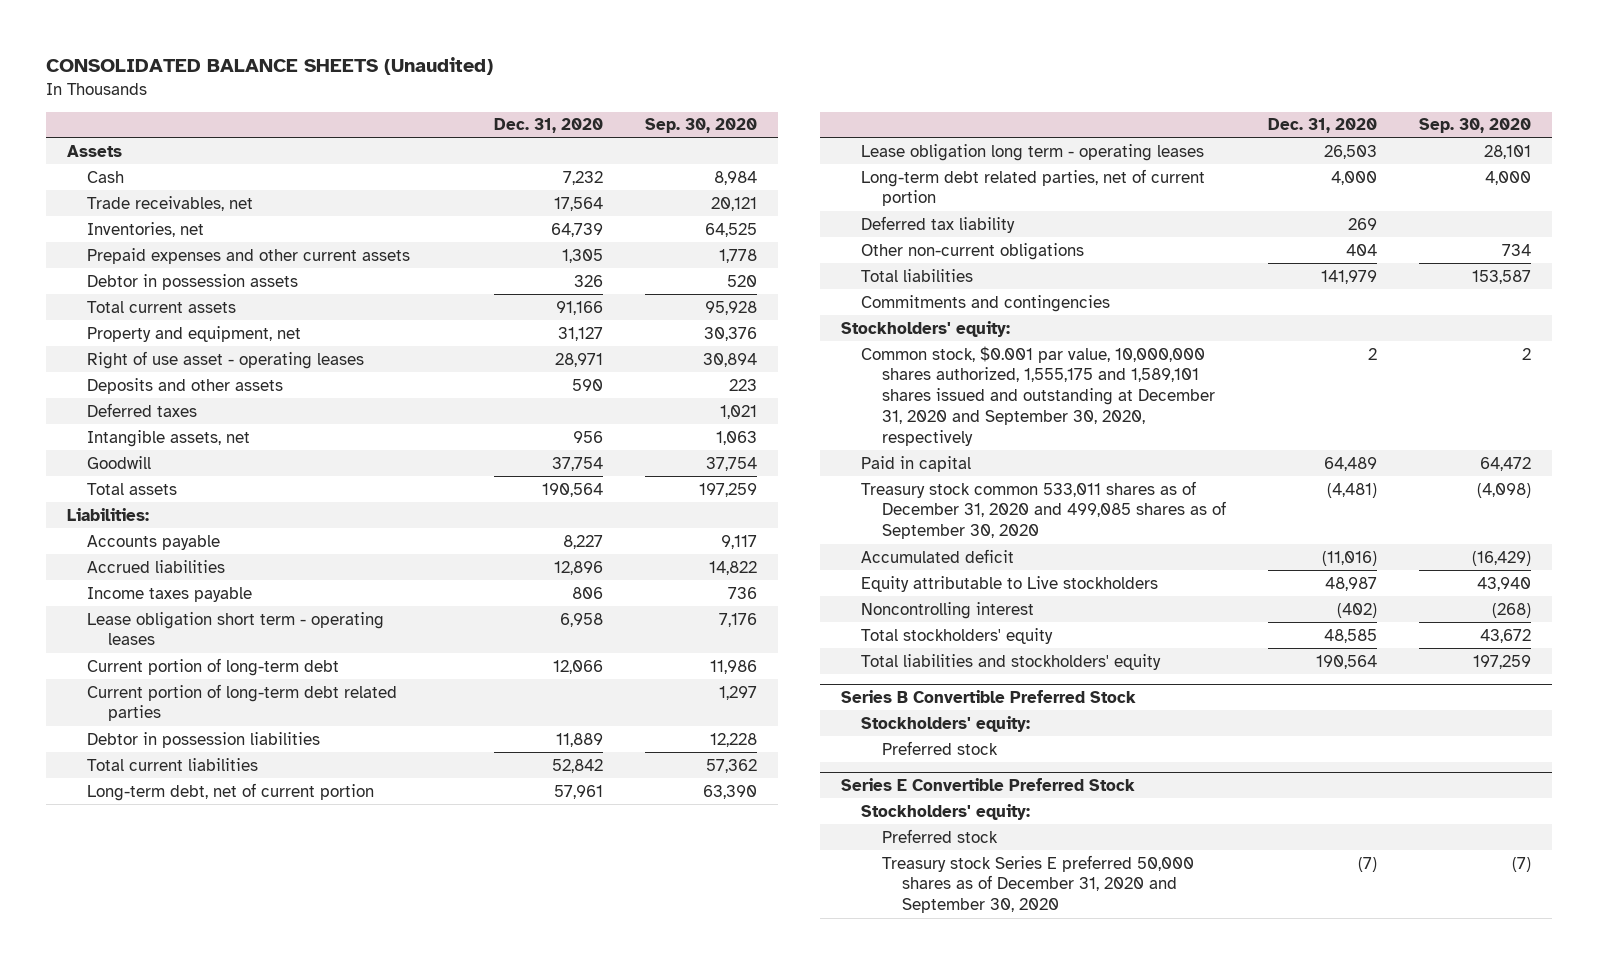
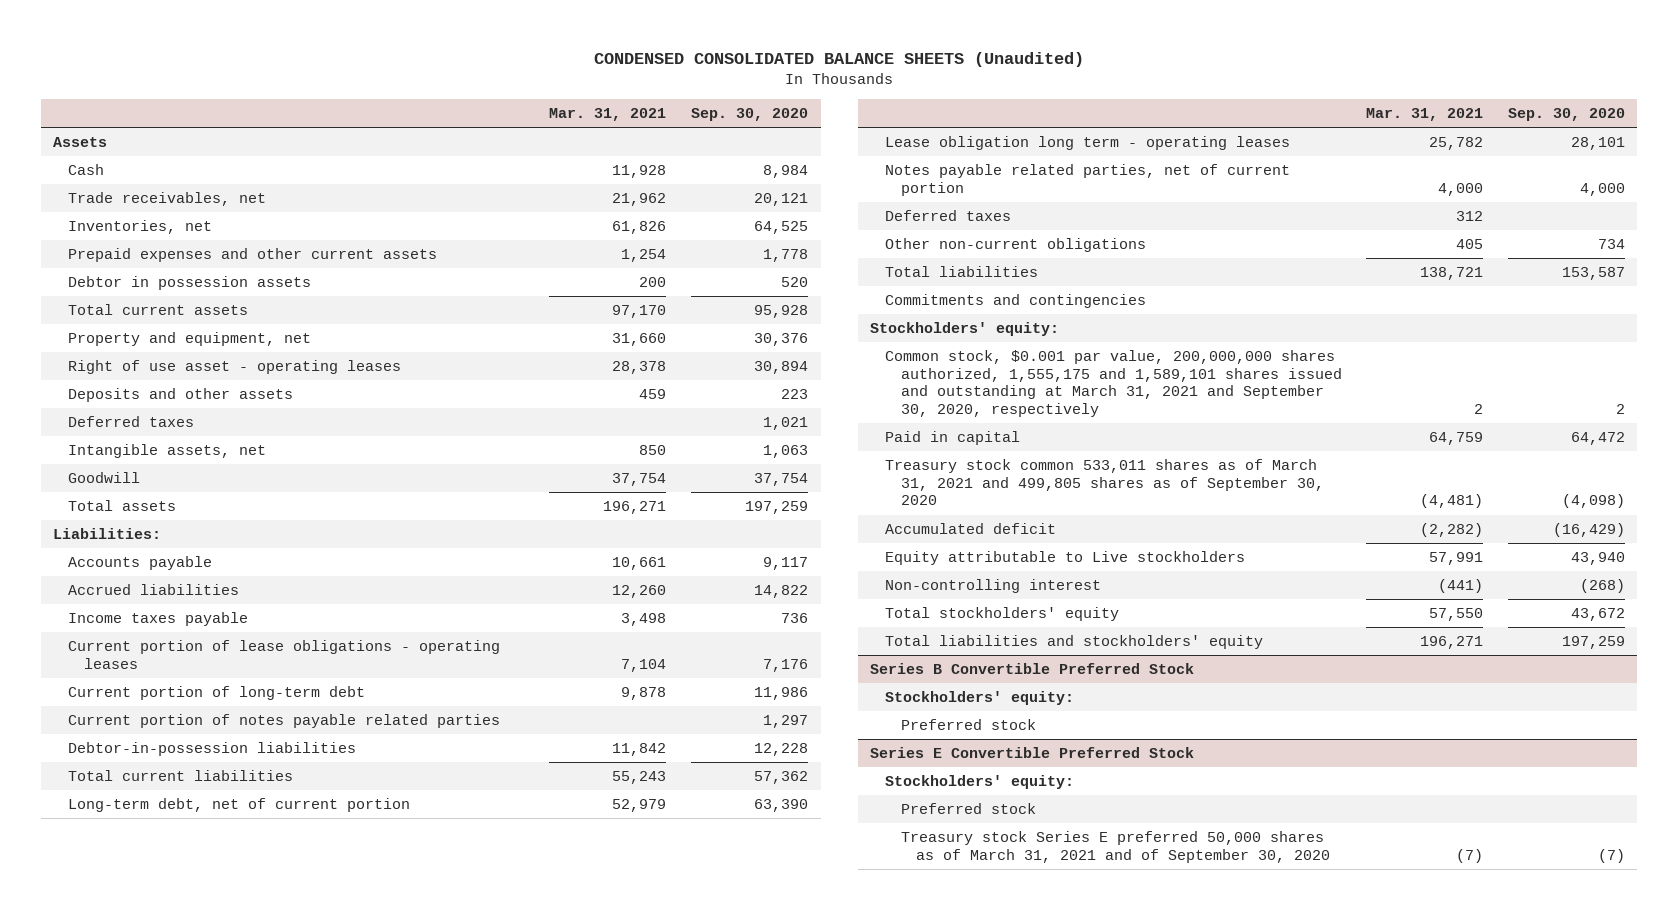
[45,56,493,75] CONSOLIDATED BALANCE SHEETS (Unaudited) -> [594,51,1085,67] CONDENSED CONSOLIDATED BALANCE SHEETS (Unaudited)
[493,118,603,134] Dec. 31, 2020 -> none
none -> [549,108,667,122] Mar. 31, 2021
[87,611,385,646] Lease obligation short term - operating leases -> [68,640,501,669] Current portion of lease obligations - operating leases
[87,683,398,722] Current portion of long-term debt related parties -> [68,714,501,729] Current portion of notes payable related parties
[87,731,321,748] Debtor in possession liabilities -> [68,742,357,757] Debtor-in-possession liabilities
[861,168,1206,207] Long-term debt related parties, net of current portion -> [885,164,1291,196] Notes payable related parties, net of current portion
[861,215,1016,233] Deferred tax liability -> [885,210,1012,222] Deferred taxes
[861,345,1215,447] Common stock, $0.001 par value, 10,000,000 shares authorized, 1,555,175 and 1,589,101 shares issued and outstanding at December 31, 2020 and September 30, 2020, respectively -> [885,350,1342,417] Common stock, $0.001 par value, 200,000,000 shares authorized, 1,555,175 and 1,589,101 shares issued and outstanding at March 31, 2021 and September 30, 2020, respectively
[861,480,1226,540] Treasury stock common 533,011 shares as of December 31, 2020 and 499,085 shares as of September 30, 2020 -> [885,459,1324,506] Treasury stock common 533,011 shares as of March 31, 2021 and 499,805 shares as of September 30, 2020
[861,601,1035,619] Noncontrolling interest -> [885,579,1102,594] Non-controlling interest
[881,854,1194,914] Treasury stock Series E preferred 50,000 shares as of December 31, 2020 and September 30, 2020 -> [900,831,1330,863] Treasury stock Series E preferred 50,000 shares as of March 31, 2021 and of September 30, 2020

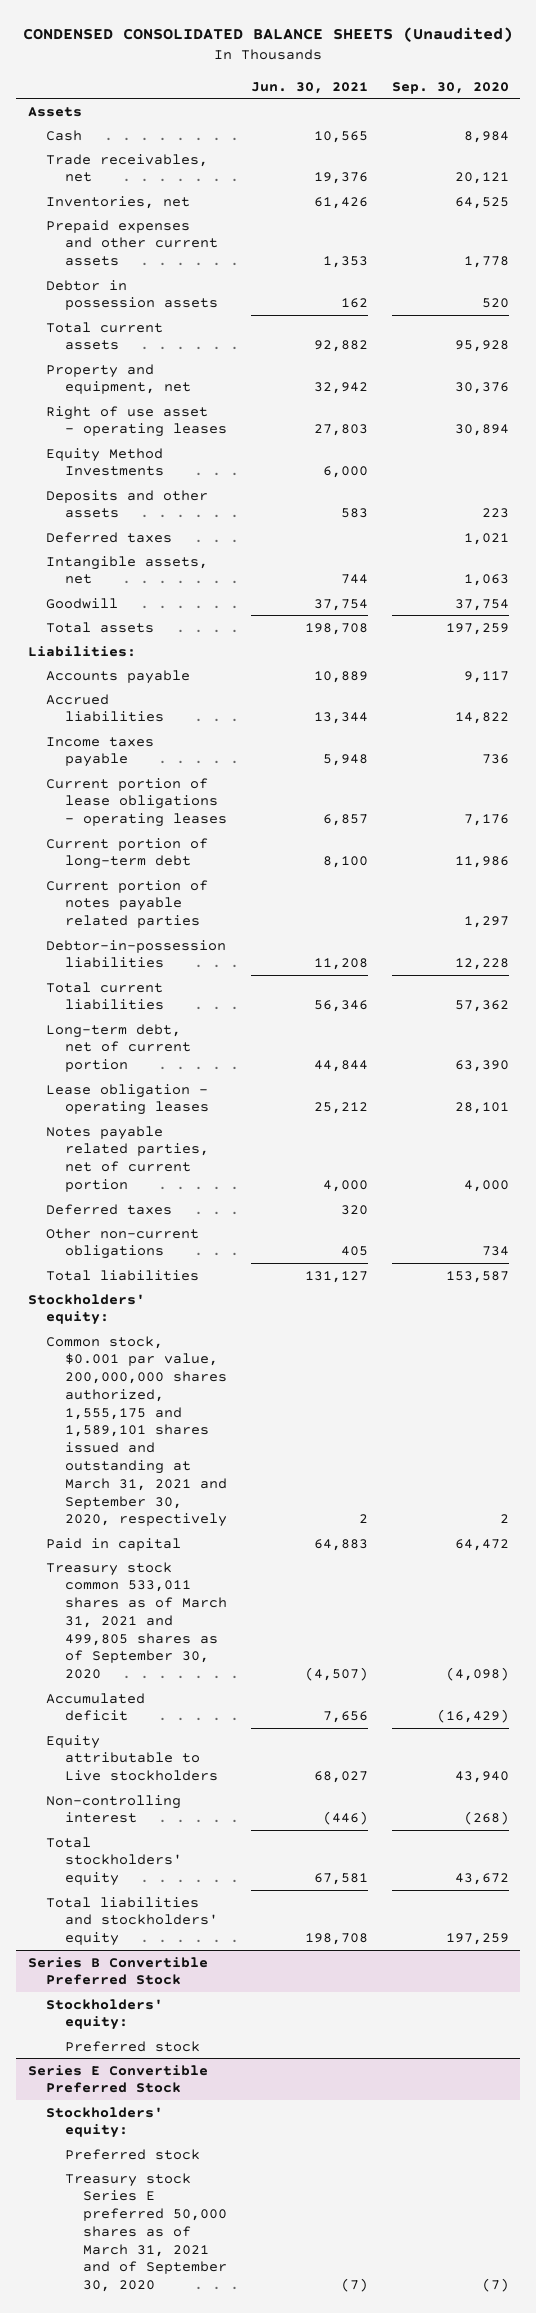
[549,108,667,122] Mar. 31, 2021 -> none
none -> [251,81,369,94] Jun. 30, 2021
none -> [46,447,164,477] Equity Method Investments
[885,136,1291,151] Lease obligation long term - operating leases -> [46,1083,209,1116] Lease obligation - operating leases
[885,294,1147,309] Commitments and contingencies -> none

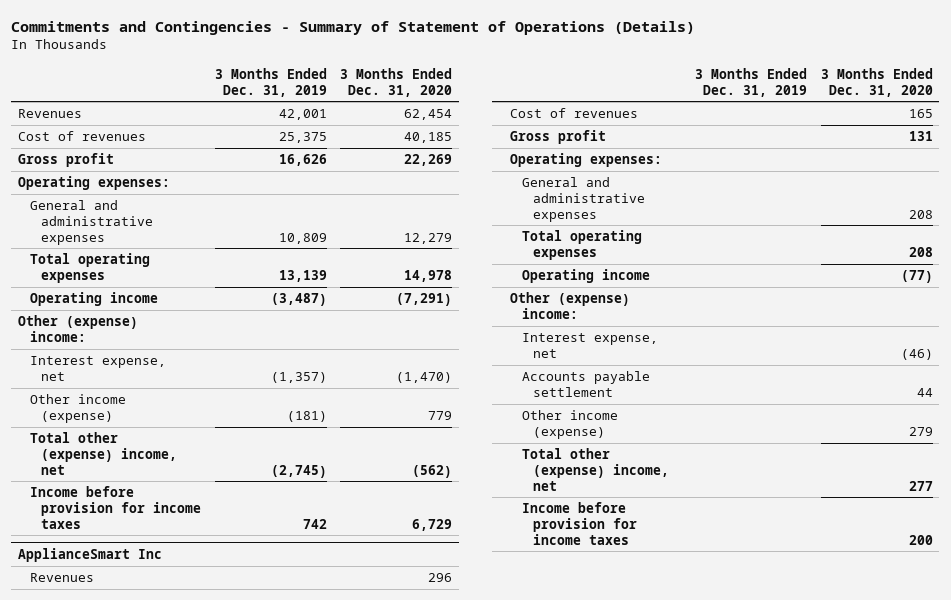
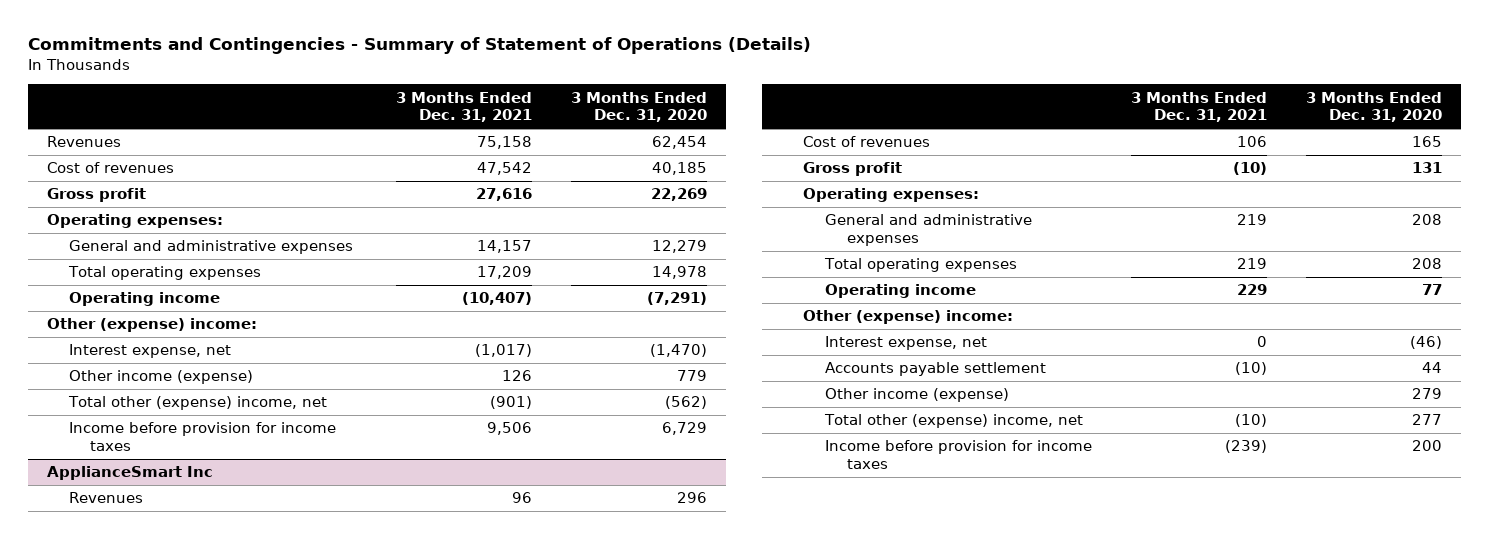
[214,67,327,97] 3 Months Ended Dec. 31, 2019 -> none
none -> [395,91,532,123] 3 Months Ended Dec. 31, 2021
[900,270,933,284] (77) -> [1421,284,1442,296] 77

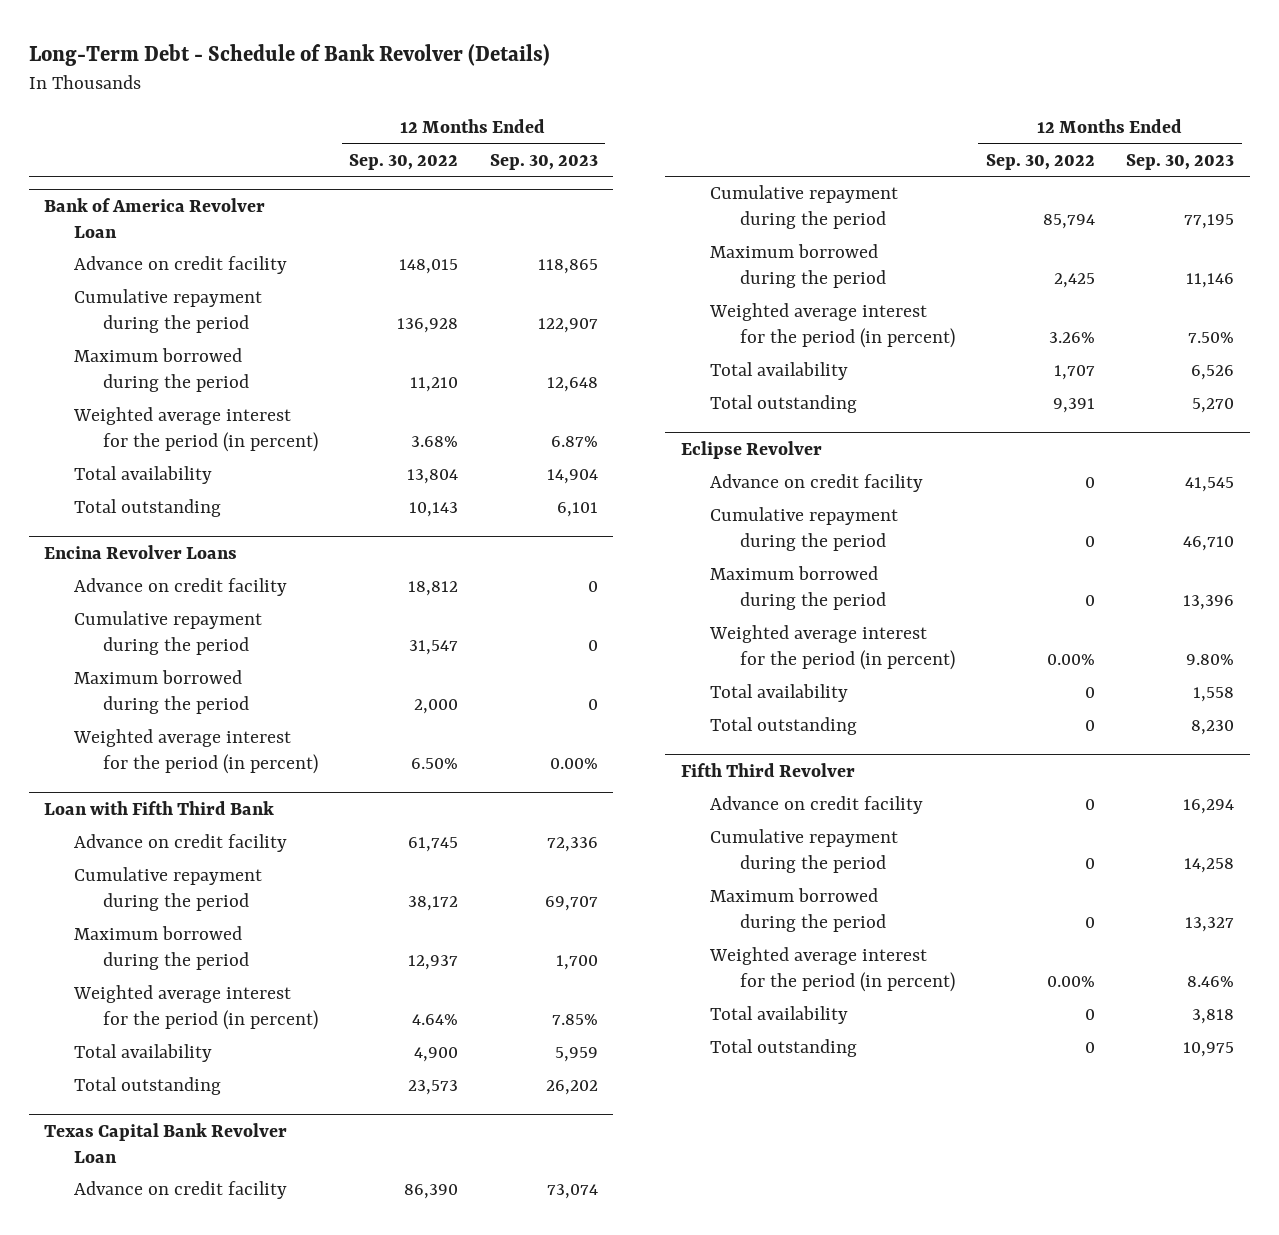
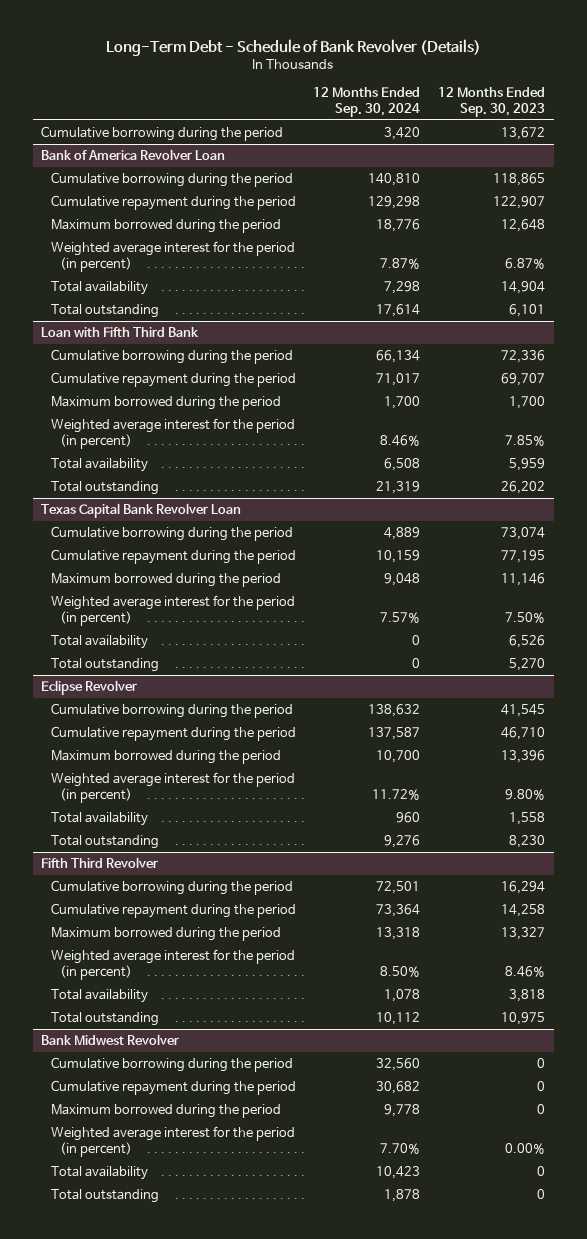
[349,153,459,170] Sep. 30, 2022 -> none
none -> [313,87,421,117] 12 Months Ended Sep. 30, 2024
none -> [41,125,284,141] Cumulative borrowing during the period
[73,256,287,275] Advance on credit facility -> [50,171,293,187] Cumulative borrowing during the period
[44,545,238,560] Encina Revolver Loans -> none
[73,578,287,597] Advance on credit facility -> none
[73,611,262,656] Cumulative repayment during the period -> none
[73,670,250,715] Maximum borrowed during the period -> none
[72,729,319,775] Weighted average interest for the period (in percent) -> none
[73,834,287,853] Advance on credit facility -> [50,348,293,364] Cumulative borrowing during the period
[73,1181,287,1200] Advance on credit facility -> [50,525,293,541] Cumulative borrowing during the period
[710,474,924,493] Advance on credit facility -> [50,702,293,718] Cumulative borrowing during the period
[710,796,924,815] Advance on credit facility -> [50,879,293,895] Cumulative borrowing during the period
none -> [41,1033,180,1046] Bank Midwest Revolver
none -> [50,1056,293,1072] Cumulative borrowing during the period
none -> [50,1079,296,1095] Cumulative repayment during the period
none -> [50,1103,281,1118] Maximum borrowed during the period
none -> [50,1125,295,1157] Weighted average interest for the period (in percent)
none -> [50,1165,148,1180] Total availability
none -> [50,1188,159,1203] Total outstanding

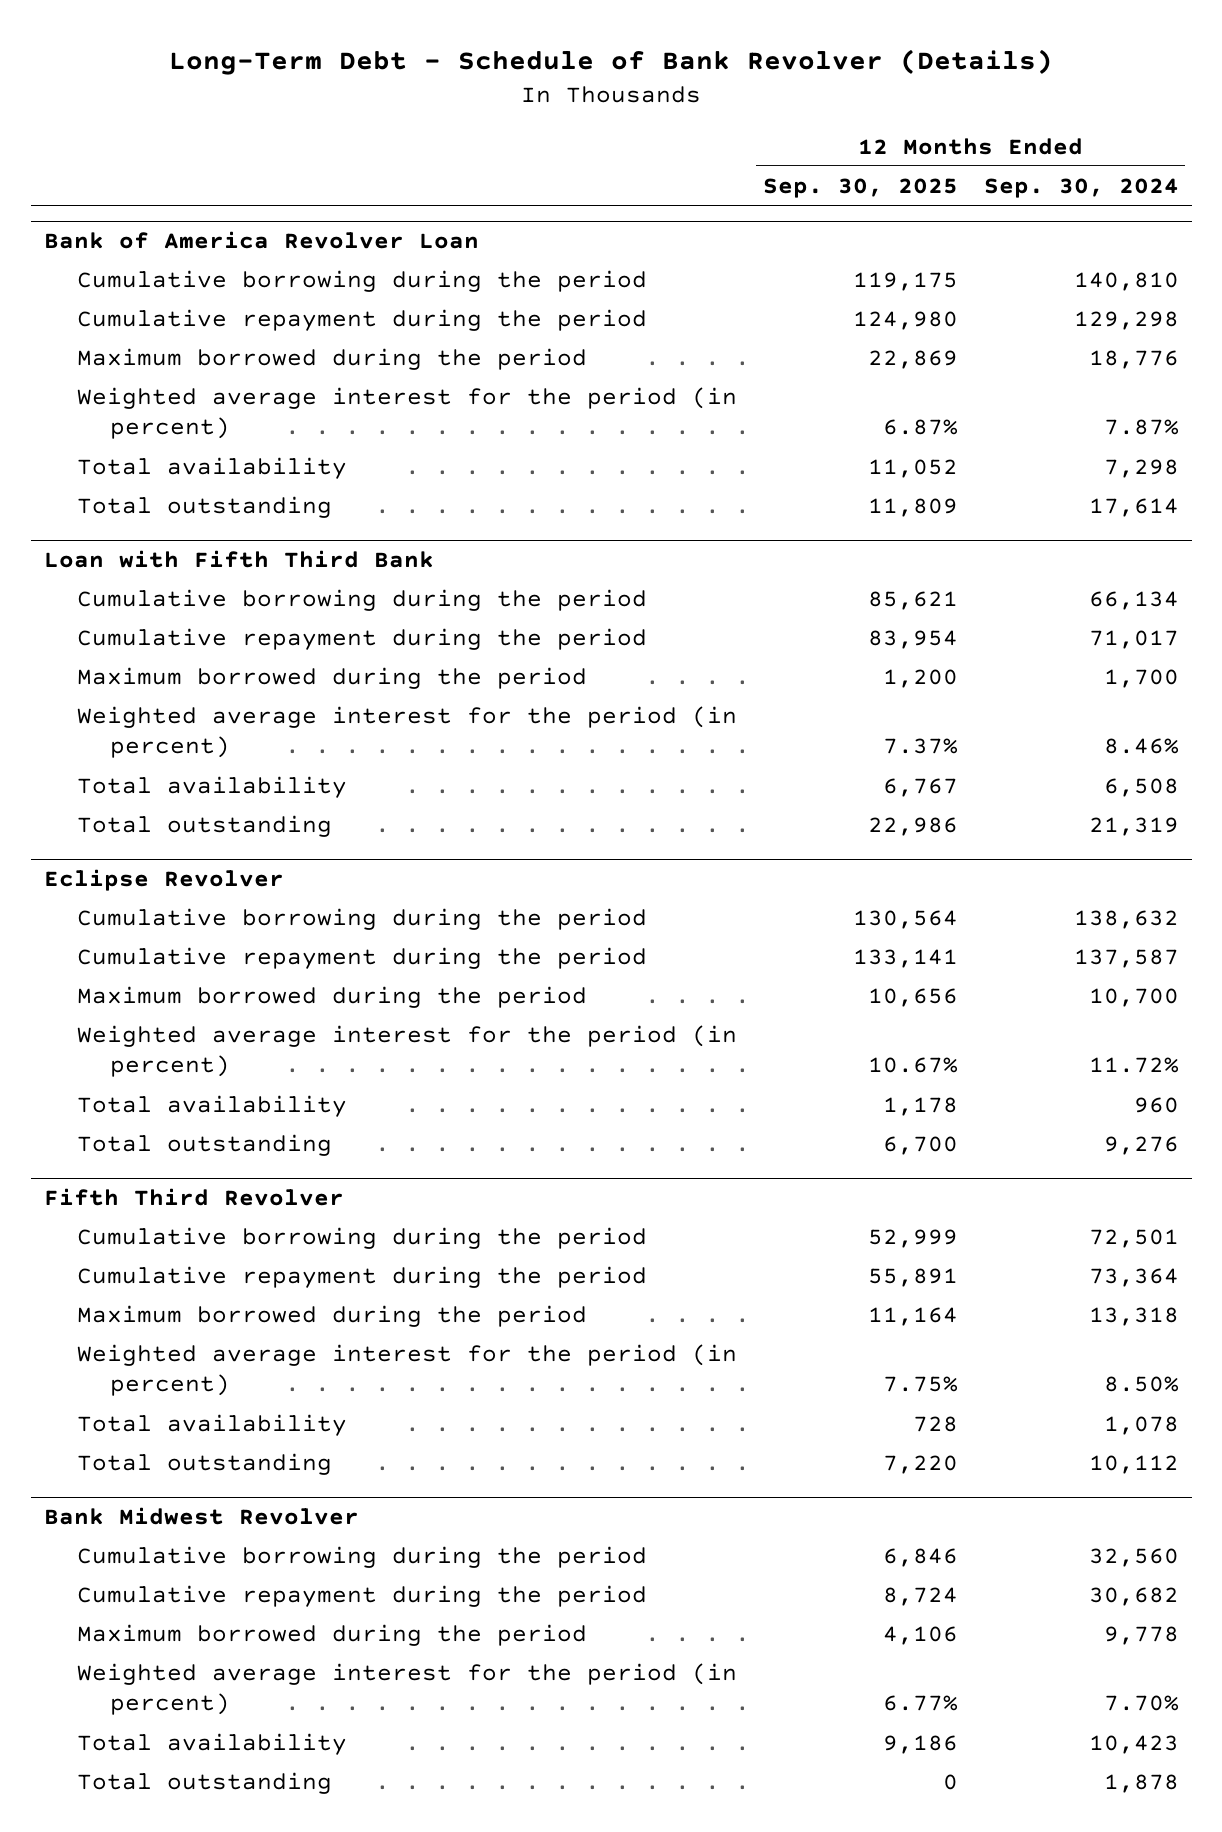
[438,87,546,117] 12 Months Ended Sep. 30, 2023 -> none
none -> [762,177,958,198] Sep. 30, 2025
[41,125,284,141] Cumulative borrowing during the period -> none
[41,502,242,518] Texas Capital Bank Revolver Loan -> none
[50,525,293,541] Cumulative borrowing during the period -> none
[50,548,296,564] Cumulative repayment during the period -> none
[50,572,281,587] Maximum borrowed during the period -> none
[50,594,295,626] Weighted average interest for the period (in percent) -> none
[50,634,148,649] Total availability -> none
[50,657,159,672] Total outstanding -> none

